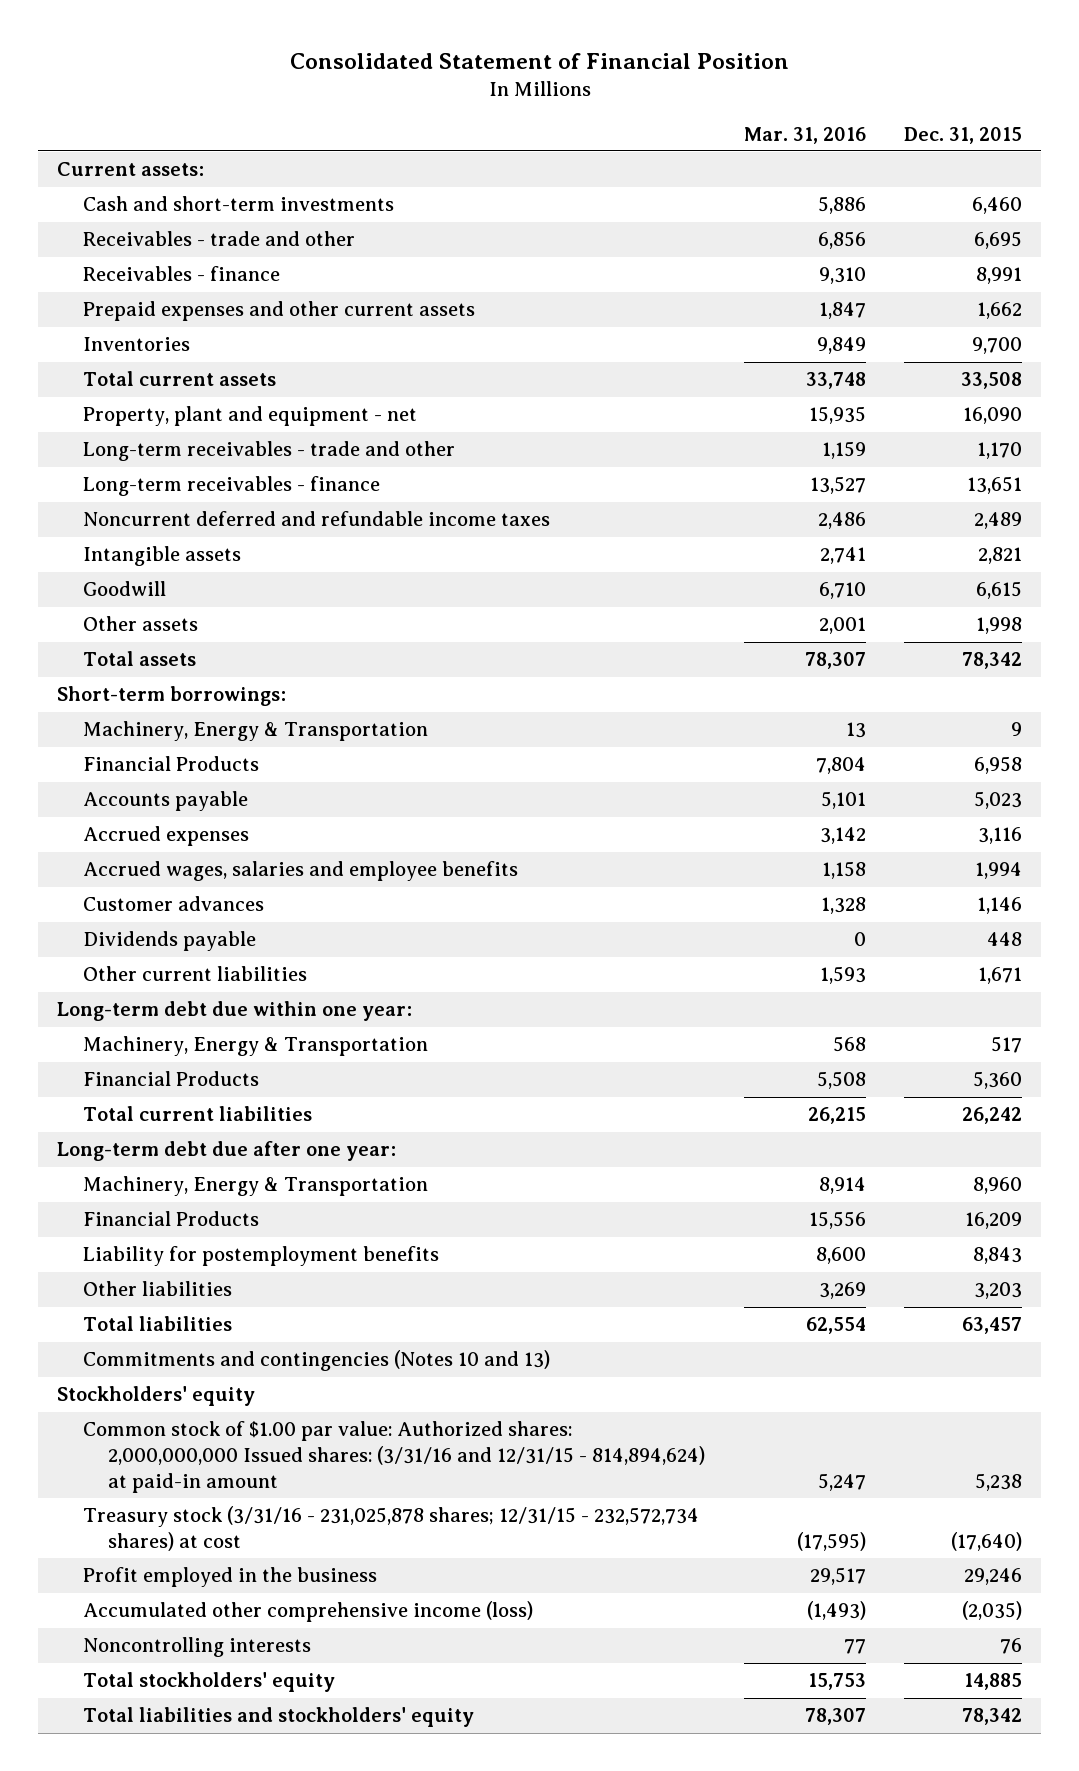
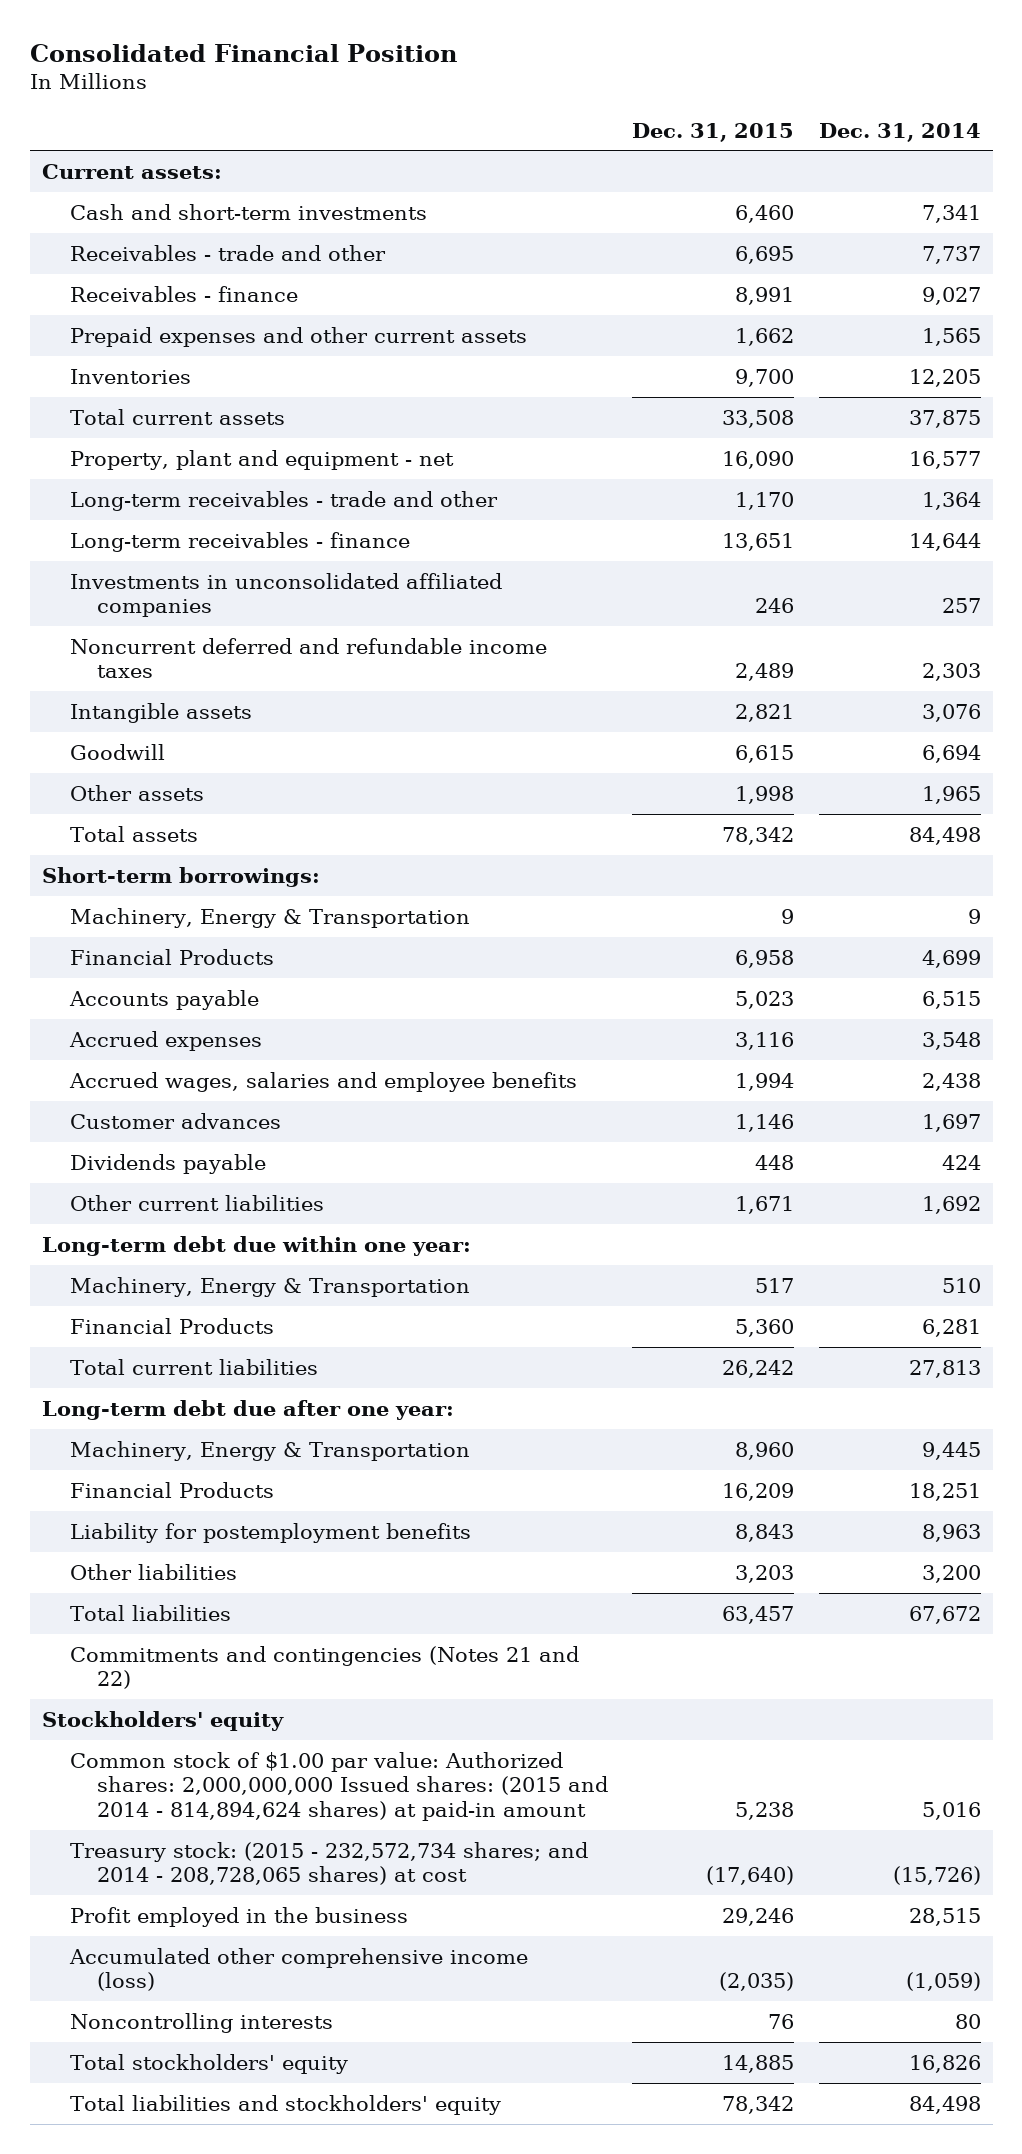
[289,53,789,70] Consolidated Statement of Financial Position -> [29,43,457,62] Consolidated Financial Position
[743,126,866,144] Mar. 31, 2016 -> none
none -> [818,122,981,142] Dec. 31, 2014
none -> [69,572,502,618] Investments in unconsolidated affiliated companies
[82,1350,550,1372] Commitments and contingencies (Notes 10 and 13) -> [69,1645,579,1690] Commitments and contingencies (Notes 21 and 22)
[82,1421,706,1493] Common stock of $1.00 par value: Authorized shares: 2,000,000,000 Issued shares: (3/31/16 and 12/31/15 - 814,894,624) at paid-in amount -> [69,1751,609,1822] Common stock of $1.00 par value: Authorized shares: 2,000,000,000 Issued shares: (2015 and 2014 - 814,894,624 shares) at paid-in amount
[82,1506,699,1551] Treasury stock (3/31/16 - 231,025,878 shares; 12/31/15 - 232,572,734 shares) at cost -> [69,1841,588,1886] Treasury stock: (2015 - 232,572,734 shares; and 2014 - 208,728,065 shares) at cost

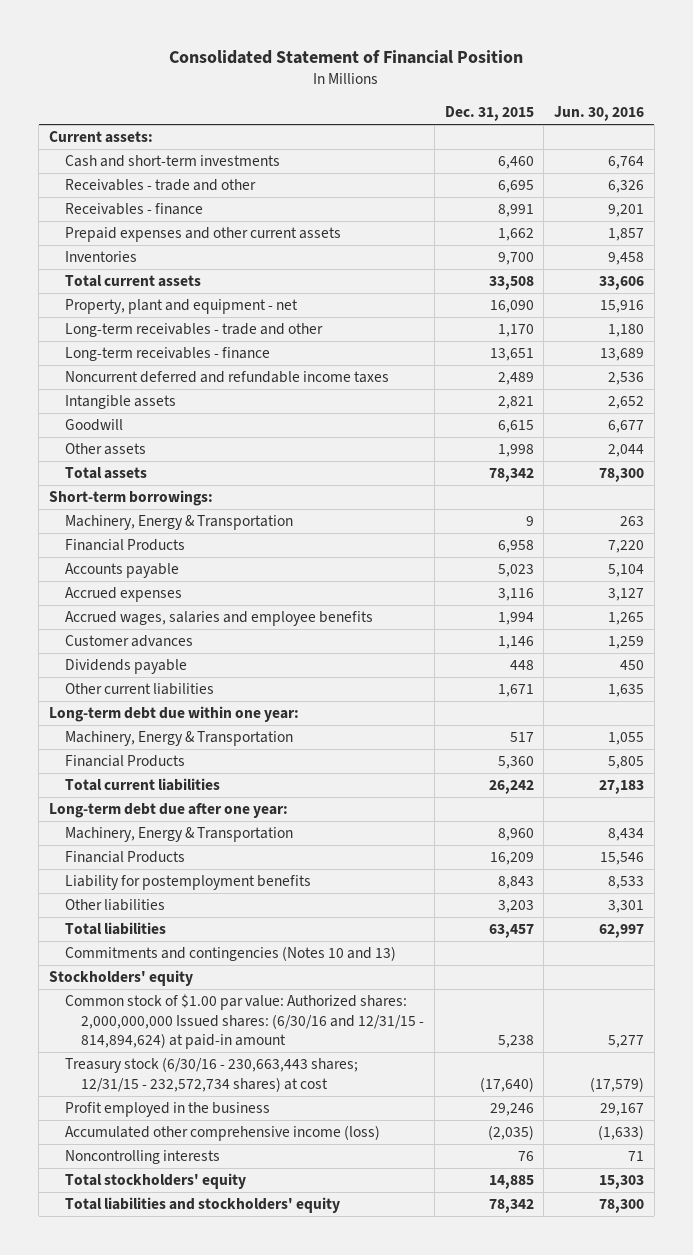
[29,43,457,62] Consolidated Financial Position -> [169,50,524,65] Consolidated Statement of Financial Position
[818,122,981,142] Dec. 31, 2014 -> none
none -> [553,106,644,122] Jun. 30, 2016
[69,572,502,618] Investments in unconsolidated affiliated companies -> none
[69,1645,579,1690] Commitments and contingencies (Notes 21 and 22) -> [65,946,397,962] Commitments and contingencies (Notes 10 and 13)
[69,1751,609,1822] Common stock of $1.00 par value: Authorized shares: 2,000,000,000 Issued shares: (2015 and 2014 - 814,894,624 shares) at paid-in amount -> [65,994,425,1050] Common stock of $1.00 par value: Authorized shares: 2,000,000,000 Issued shares: (6/30/16 and 12/31/15 - 814,894,624) at paid-in amount
[69,1841,588,1886] Treasury stock: (2015 - 232,572,734 shares; and 2014 - 208,728,065 shares) at cost -> [65,1057,359,1092] Treasury stock (6/30/16 - 230,663,443 shares; 12/31/15 - 232,572,734 shares) at cost

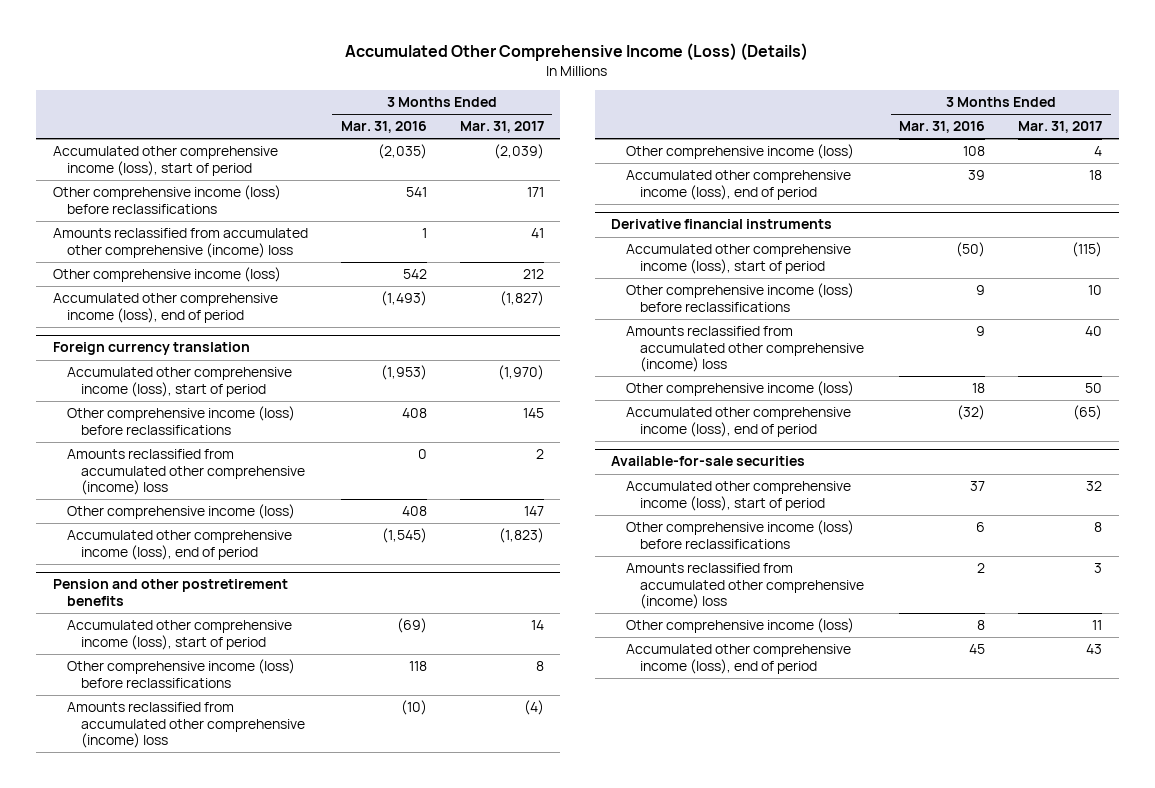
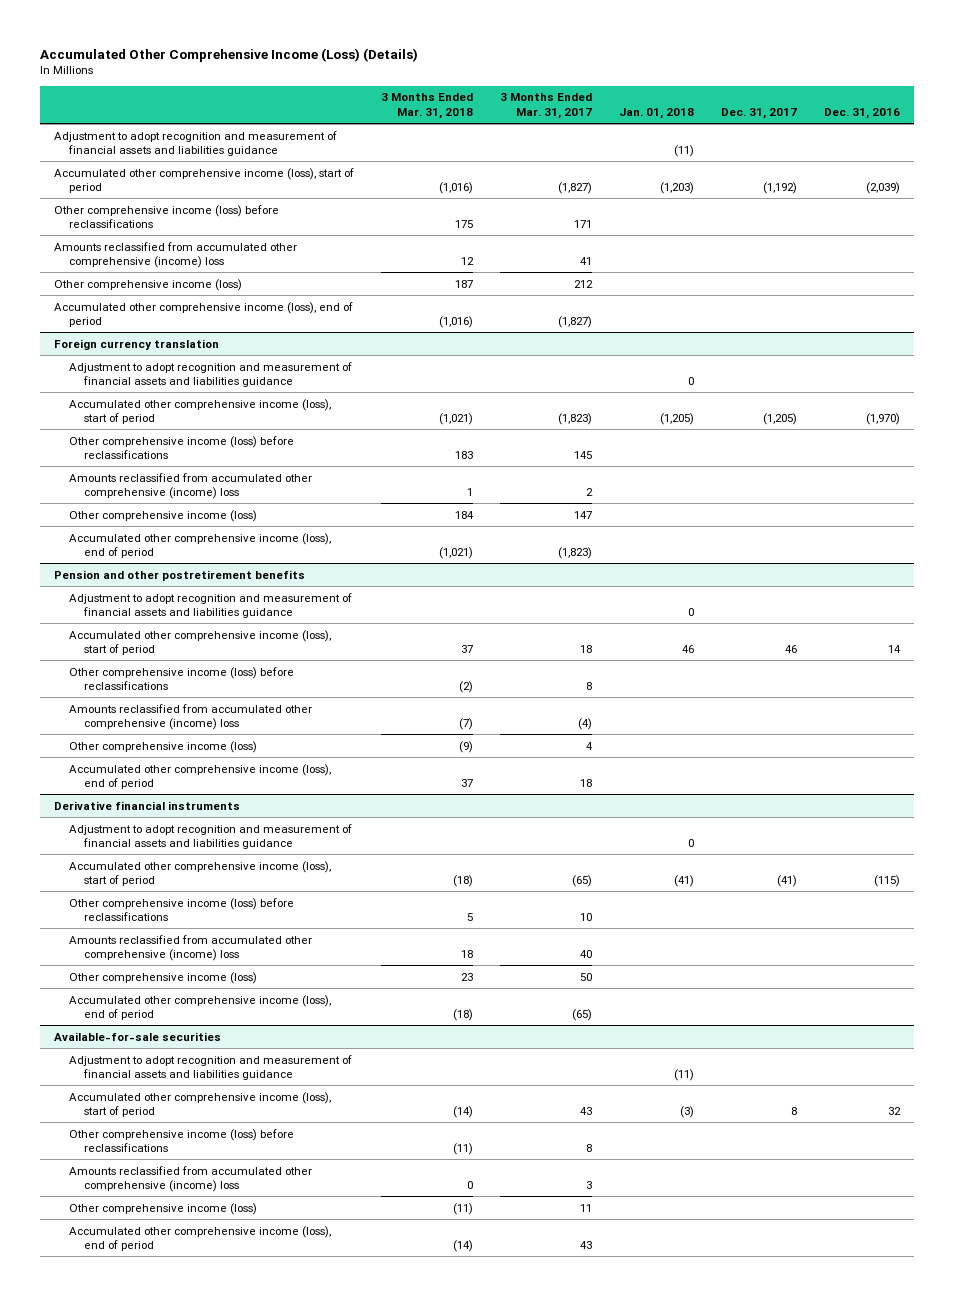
[340,121,427,134] Mar. 31, 2016 -> none
none -> [380,93,473,119] 3 Months Ended Mar. 31, 2018
none -> [619,107,695,119] Jan. 01, 2018
none -> [721,107,798,119] Dec. 31, 2017
none -> [824,107,901,119] Dec. 31, 2016
none -> [53,130,337,156] Adjustment to adopt recognition and measurement of financial assets and liabilities guidance
[493,144,544,160] (2,039) -> [558,181,593,194] (1,827)
none -> [69,361,353,387] Adjustment to adopt recognition and measurement of financial assets and liabilities guidance
[497,365,544,381] (1,970) -> [558,412,593,425] (1,823)
none -> [69,592,353,618] Adjustment to adopt recognition and measurement of financial assets and liabilities guidance
[530,620,544,631] 14 -> [580,644,593,653] 18
none -> [69,823,353,849] Adjustment to adopt recognition and measurement of financial assets and liabilities guidance
[1072,242,1103,258] (115) -> [572,874,593,887] (65)
none -> [69,1054,353,1080] Adjustment to adopt recognition and measurement of financial assets and liabilities guidance
[1086,481,1103,492] 32 -> [580,1106,593,1115] 43

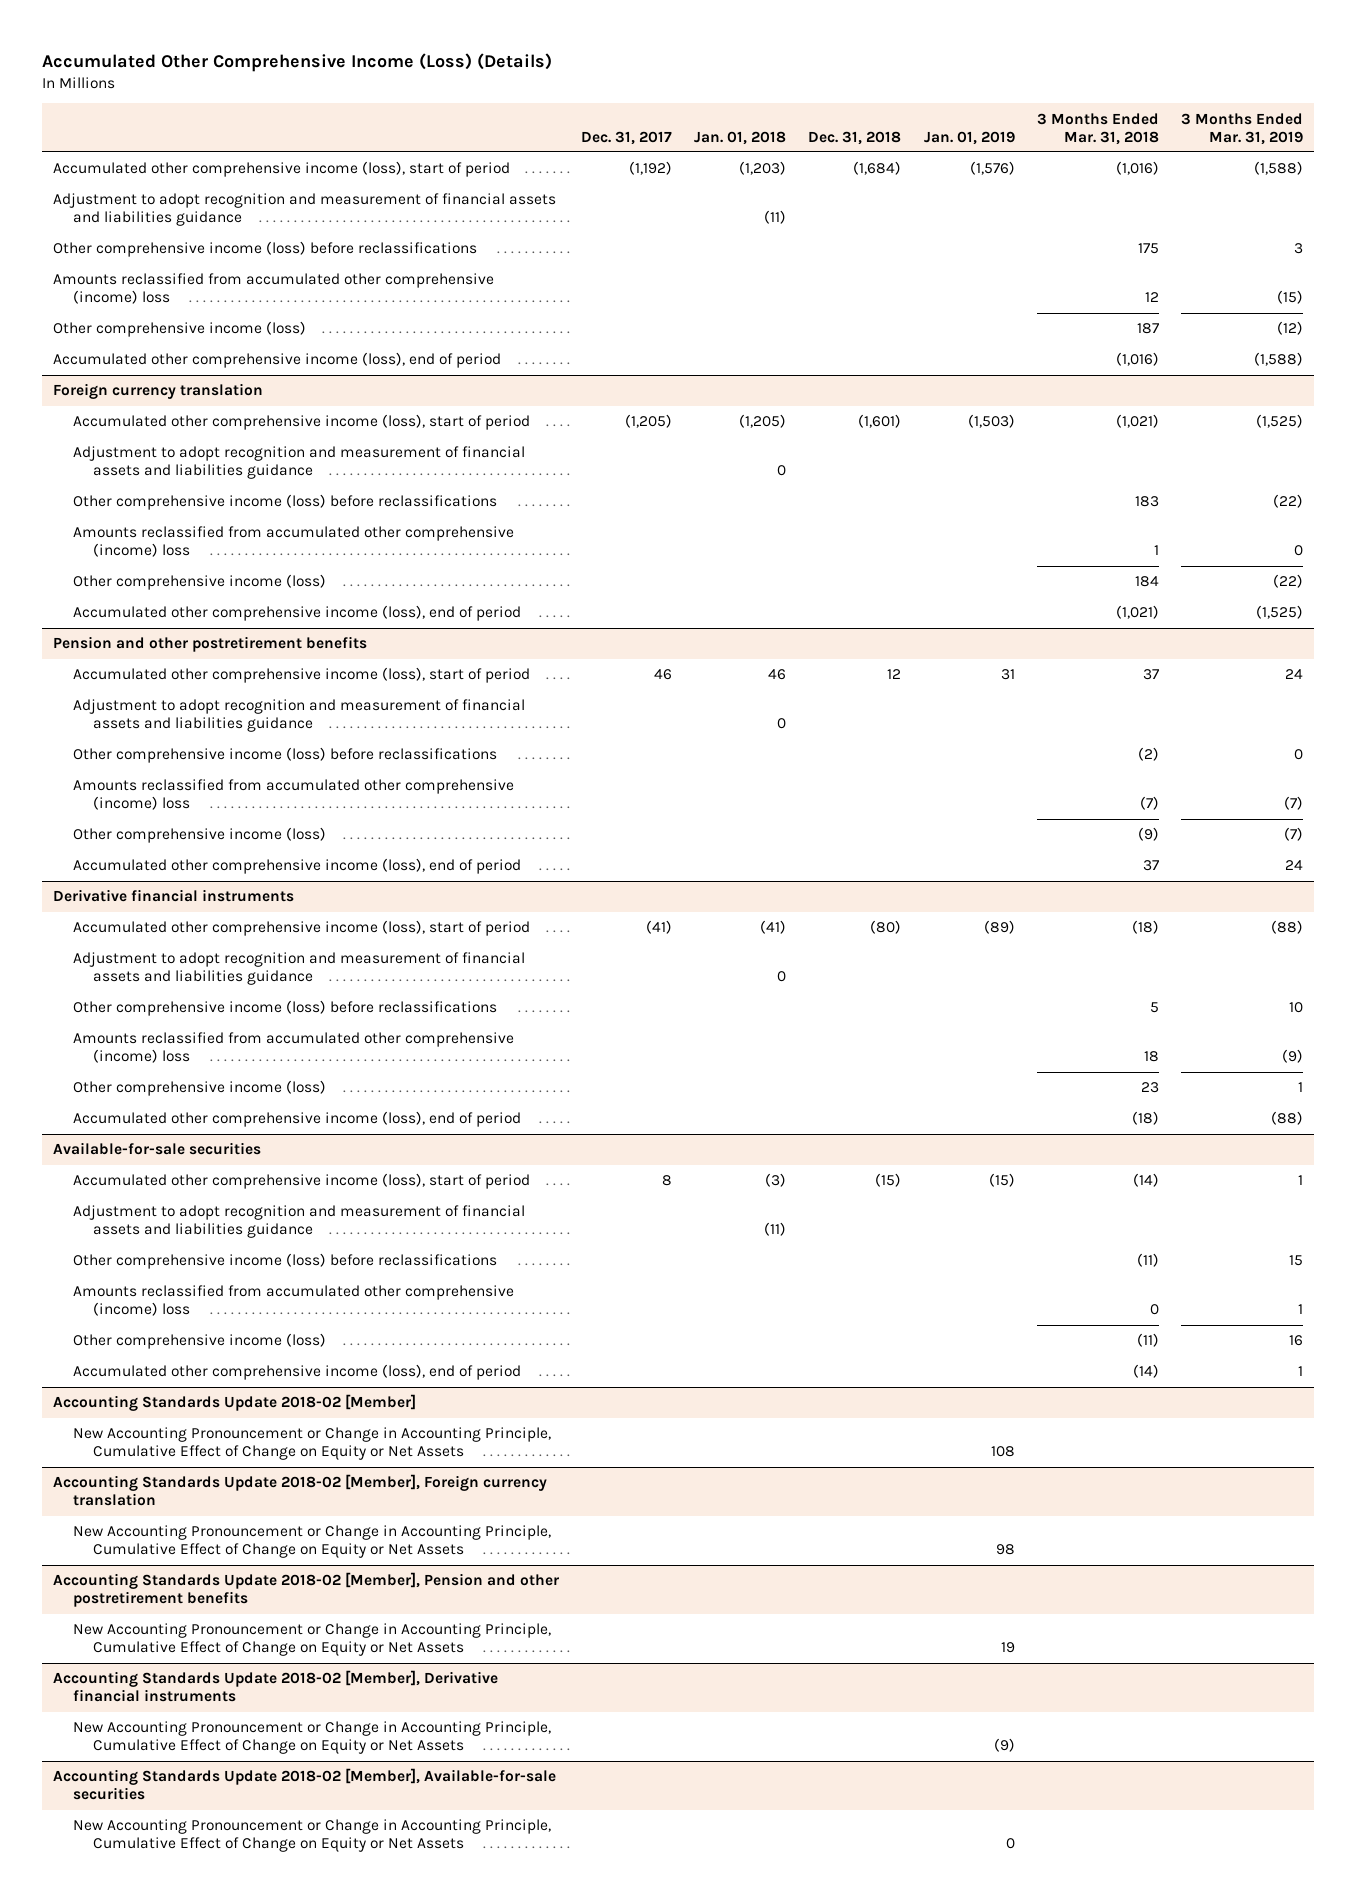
[500,93,593,119] 3 Months Ended Mar. 31, 2017 -> none
[824,107,901,119] Dec. 31, 2016 -> none
none -> [808,130,902,145] Dec. 31, 2018
none -> [923,130,1015,145] Jan. 01, 2019
none -> [1180,112,1303,145] 3 Months Ended Mar. 31, 2019
[53,130,337,156] Adjustment to adopt recognition and measurement of financial assets and liabilities guidance -> [53,193,557,227] Adjustment to adopt recognition and measurement of financial assets and liabilities guidance
[69,361,353,387] Adjustment to adopt recognition and measurement of financial assets and liabilities guidance -> [73,446,526,480] Adjustment to adopt recognition and measurement of financial assets and liabilities guidance
[69,592,353,618] Adjustment to adopt recognition and measurement of financial assets and liabilities guidance -> [73,699,526,733] Adjustment to adopt recognition and measurement of financial assets and liabilities guidance
[69,823,353,849] Adjustment to adopt recognition and measurement of financial assets and liabilities guidance -> [73,952,526,986] Adjustment to adopt recognition and measurement of financial assets and liabilities guidance
[69,1054,353,1080] Adjustment to adopt recognition and measurement of financial assets and liabilities guidance -> [73,1205,526,1239] Adjustment to adopt recognition and measurement of financial assets and liabilities guidance
none -> [53,1394,417,1412] Accounting Standards Update 2018-02 [Member]
none -> [73,1427,552,1461] New Accounting Pronouncement or Change in Accounting Principle, Cumulative Effect of Change on Equity or Net Assets
none -> [53,1474,548,1507] Accounting Standards Update 2018-02 [Member], Foreign currency translation
none -> [73,1525,552,1559] New Accounting Pronouncement or Change in Accounting Principle, Cumulative Effect of Change on Equity or Net Assets
none -> [53,1572,560,1608] Accounting Standards Update 2018-02 [Member], Pension and other postretirement benefits
none -> [73,1623,552,1657] New Accounting Pronouncement or Change in Accounting Principle, Cumulative Effect of Change on Equity or Net Assets
none -> [53,1670,499,1703] Accounting Standards Update 2018-02 [Member], Derivative financial instruments
none -> [73,1721,552,1755] New Accounting Pronouncement or Change in Accounting Principle, Cumulative Effect of Change on Equity or Net Assets
none -> [53,1768,557,1801] Accounting Standards Update 2018-02 [Member], Available-for-sale securities
none -> [73,1819,552,1853] New Accounting Pronouncement or Change in Accounting Principle, Cumulative Effect of Change on Equity or Net Assets

